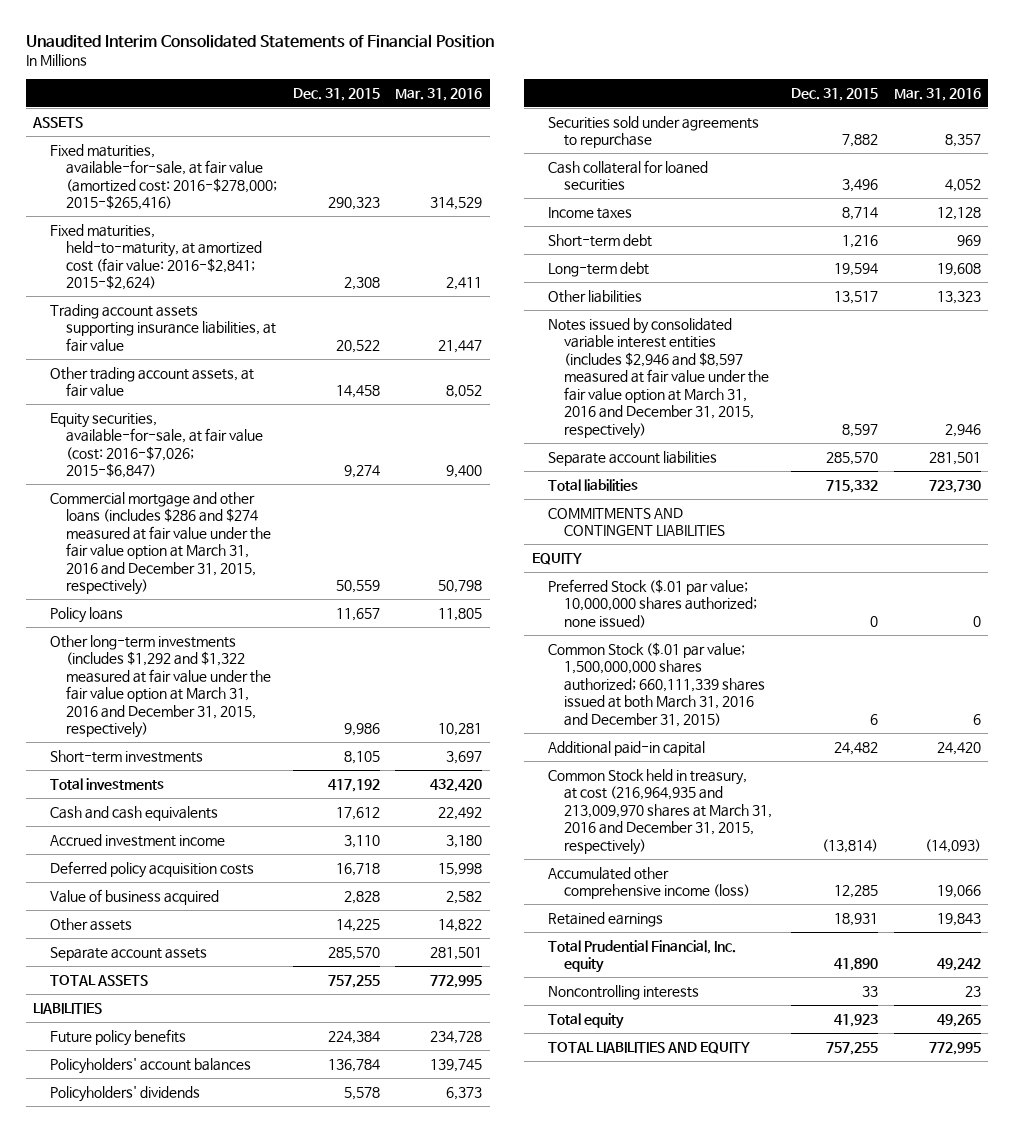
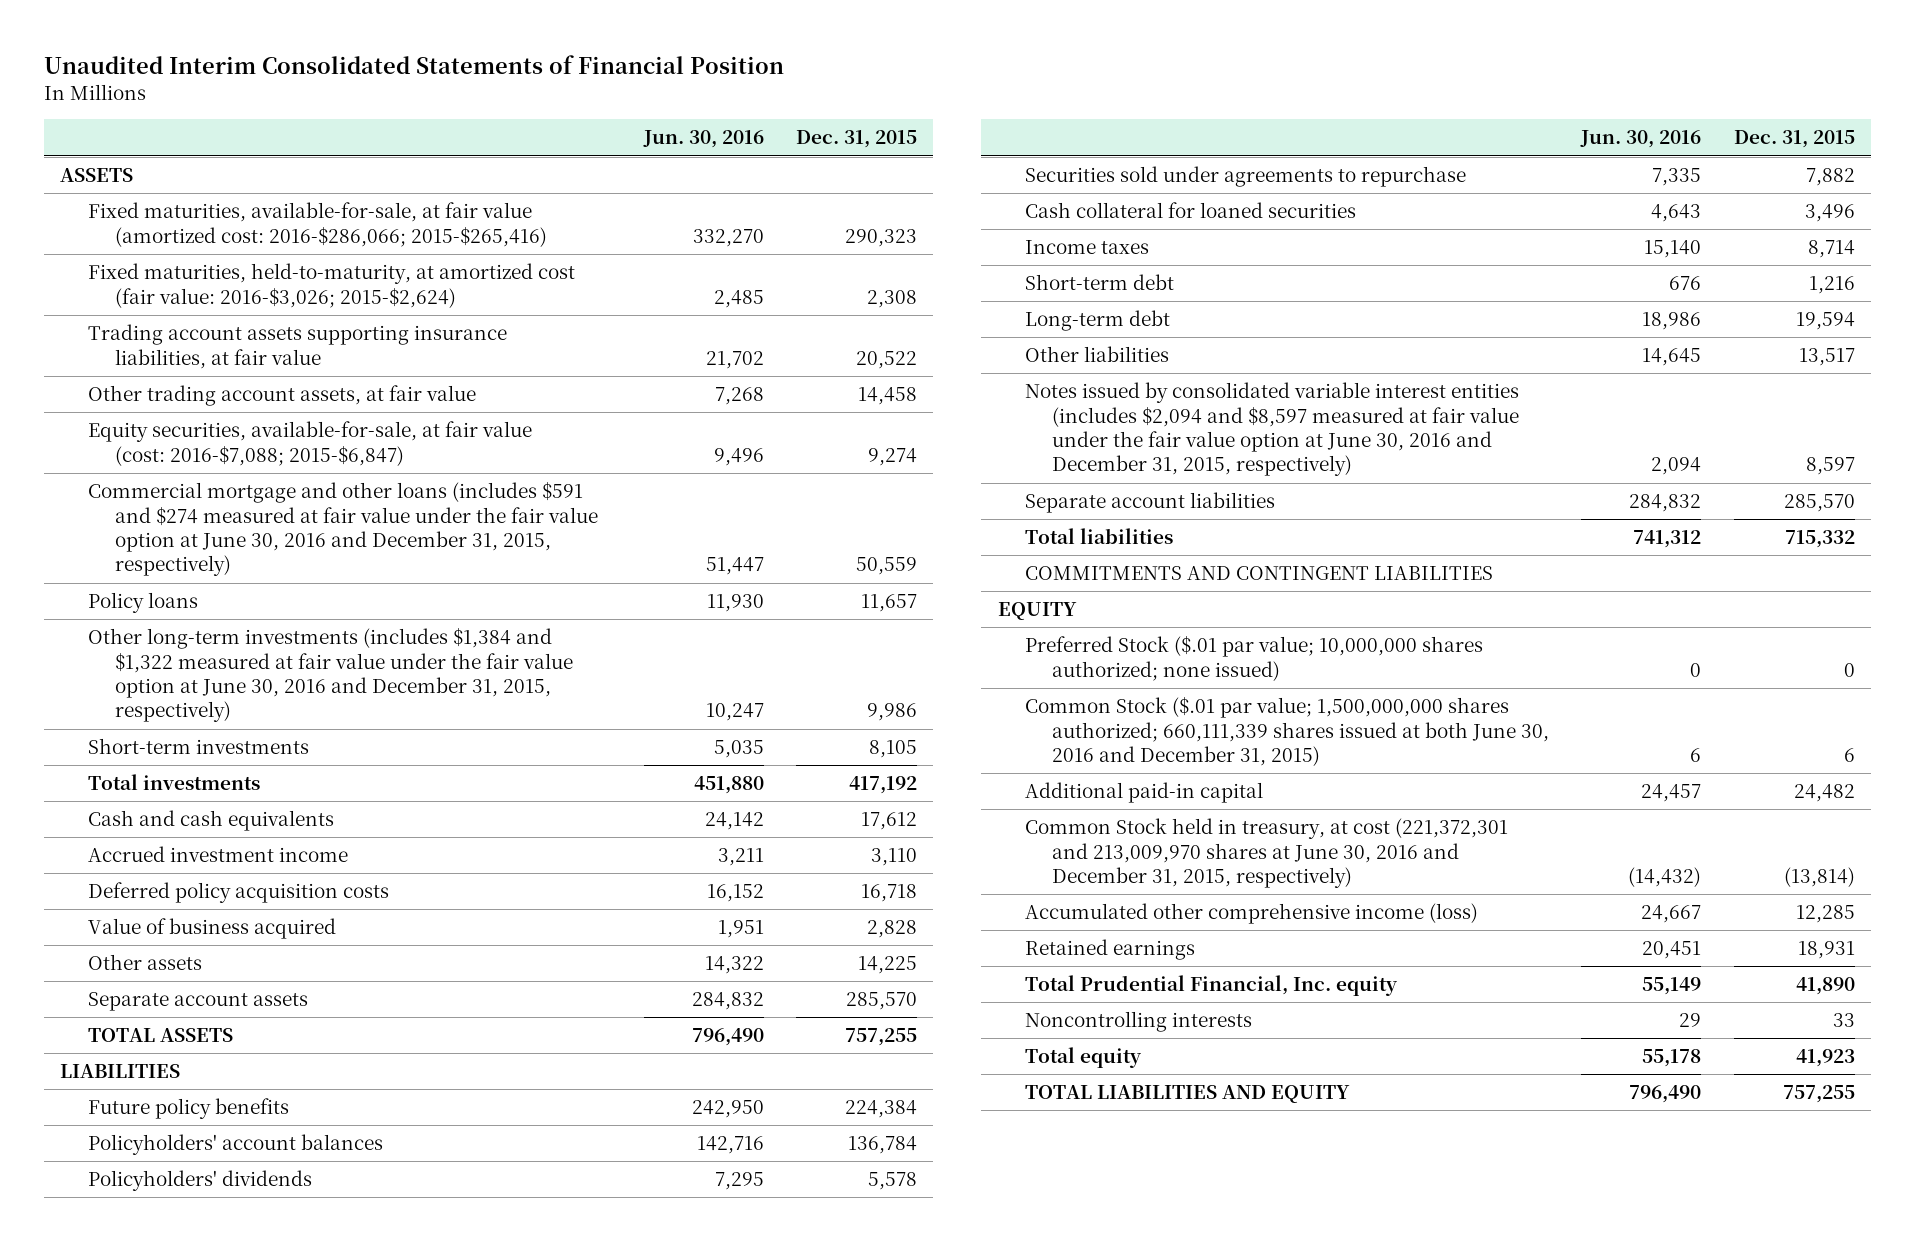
[395,87,483,101] Mar. 31, 2016 -> none
none -> [643,130,765,149] Jun. 30, 2016
[49,143,277,211] Fixed maturities, available-for-sale, at fair value (amortized cost: 2016-$278,000; 2015-$265,416) -> [87,202,547,247] Fixed maturities, available-for-sale, at fair value (amortized cost: 2016-$286,066; 2015-$265,416)
[49,223,262,291] Fixed maturities, held-to-maturity, at amortized cost (fair value: 2016-$2,841; 2015-$2,624) -> [87,263,575,308] Fixed maturities, held-to-maturity, at amortized cost (fair value: 2016-$3,026; 2015-$2,624)
[49,412,263,479] Equity securities, available-for-sale, at fair value (cost: 2016-$7,026; 2015-$6,847) -> [87,421,532,466] Equity securities, available-for-sale, at fair value (cost: 2016-$7,088; 2015-$6,847)
[49,491,271,596] Commercial mortgage and other loans (includes $286 and $274 measured at fair value under the fair value option at March 31, 2016 and December 31, 2015, respectively) -> [87,482,598,577] Commercial mortgage and other loans (includes $591 and $274 measured at fair value under the fair value option at June 30, 2016 and December 31, 2015, respectively)
[49,634,271,739] Other long-term investments (includes $1,292 and $1,322 measured at fair value under the fair value option at March 31, 2016 and December 31, 2015, respectively) -> [87,628,573,723] Other long-term investments (includes $1,384 and $1,322 measured at fair value under the fair value option at June 30, 2016 and December 31, 2015, respectively)
[548,317,770,439] Notes issued by consolidated variable interest entities (includes $2,946 and $8,597 measured at fair value under the fair value option at March 31, 2016 and December 31, 2015, respectively) -> [1024,382,1520,477] Notes issued by consolidated variable interest entities (includes $2,094 and $8,597 measured at fair value under the fair value option at June 30, 2016 and December 31, 2015, respectively)
[548,641,766,727] Common Stock ($.01 par value; 1,500,000,000 shares authorized; 660,111,339 shares issued at both March 31, 2016 and December 31, 2015) -> [1024,697,1550,766] Common Stock ($.01 par value; 1,500,000,000 shares authorized; 660,111,339 shares issued at both June 30, 2016 and December 31, 2015)
[548,768,773,855] Common Stock held in treasury, at cost (216,964,935 and 213,009,970 shares at March 31, 2016 and December 31, 2015, respectively) -> [1024,818,1508,888] Common Stock held in treasury, at cost (221,372,301 and 213,009,970 shares at June 30, 2016 and December 31, 2015, respectively)

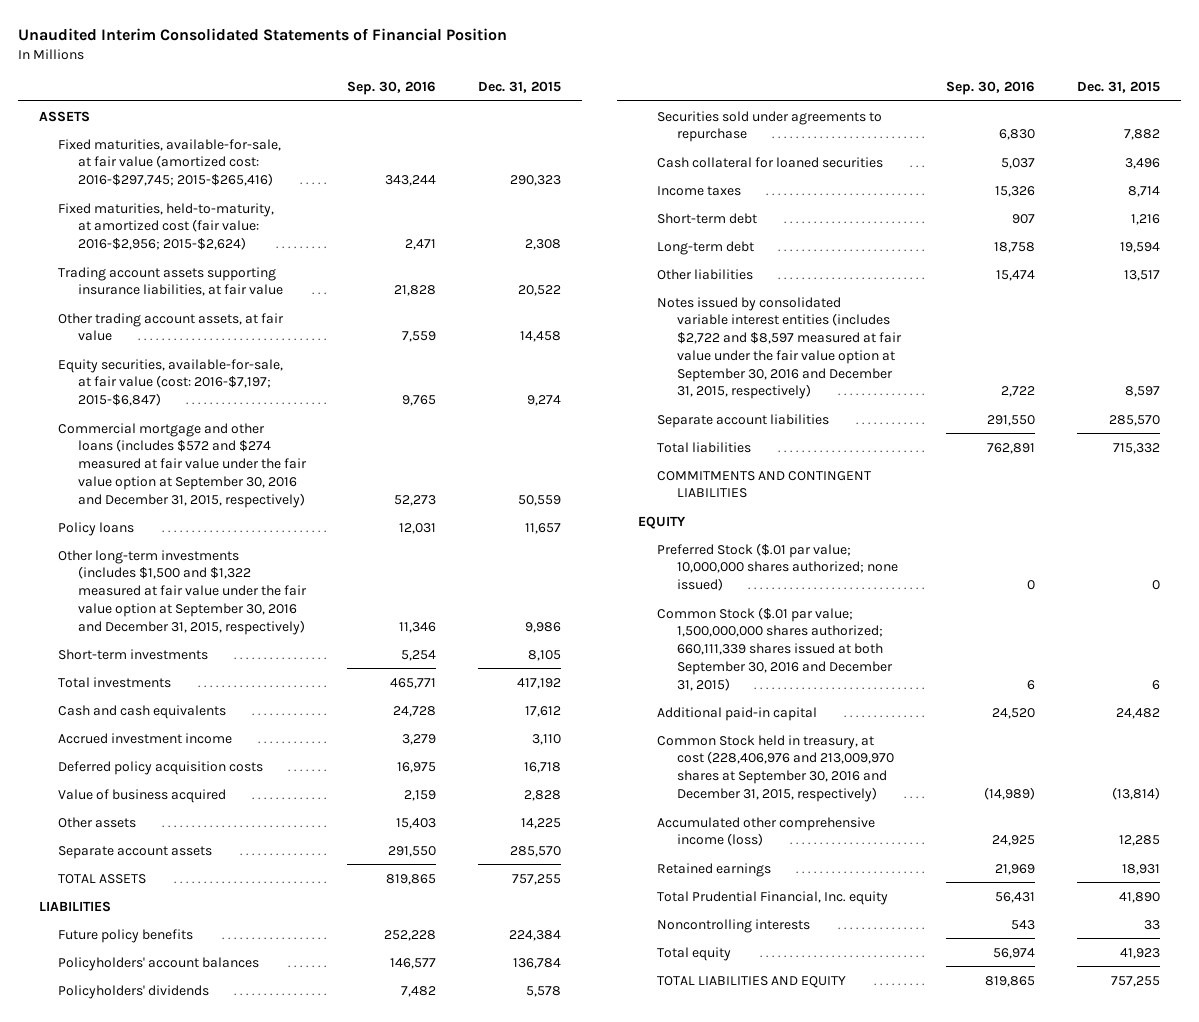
[643,130,765,149] Jun. 30, 2016 -> none
none -> [347,81,437,96] Sep. 30, 2016
[87,202,547,247] Fixed maturities, available-for-sale, at fair value (amortized cost: 2016-$286,066; 2015-$265,416) -> [58,138,282,187] Fixed maturities, available-for-sale, at fair value (amortized cost: 2016-$297,745; 2015-$265,416)
[87,263,575,308] Fixed maturities, held-to-maturity, at amortized cost (fair value: 2016-$3,026; 2015-$2,624) -> [58,202,275,251] Fixed maturities, held-to-maturity, at amortized cost (fair value: 2016-$2,956; 2015-$2,624)
[87,421,532,466] Equity securities, available-for-sale, at fair value (cost: 2016-$7,088; 2015-$6,847) -> [58,358,284,407] Equity securities, available-for-sale, at fair value (cost: 2016-$7,197; 2015-$6,847)
[87,482,598,577] Commercial mortgage and other loans (includes $591 and $274 measured at fair value under the fair value option at June 30, 2016 and December 31, 2015, respectively) -> [58,422,307,508] Commercial mortgage and other loans (includes $572 and $274 measured at fair value under the fair value option at September 30, 2016 and December 31, 2015, respectively)
[87,628,573,723] Other long-term investments (includes $1,384 and $1,322 measured at fair value under the fair value option at June 30, 2016 and December 31, 2015, respectively) -> [58,549,307,635] Other long-term investments (includes $1,500 and $1,322 measured at fair value under the fair value option at September 30, 2016 and December 31, 2015, respectively)
[1024,382,1520,477] Notes issued by consolidated variable interest entities (includes $2,094 and $8,597 measured at fair value under the fair value option at June 30, 2016 and December 31, 2015, respectively) -> [657,296,902,400] Notes issued by consolidated variable interest entities (includes $2,722 and $8,597 measured at fair value under the fair value option at September 30, 2016 and December 31, 2015, respectively)
[1024,697,1550,766] Common Stock ($.01 par value; 1,500,000,000 shares authorized; 660,111,339 shares issued at both June 30, 2016 and December 31, 2015) -> [657,606,893,691] Common Stock ($.01 par value; 1,500,000,000 shares authorized; 660,111,339 shares issued at both September 30, 2016 and December 31, 2015)
[1024,818,1508,888] Common Stock held in treasury, at cost (221,372,301 and 213,009,970 shares at June 30, 2016 and December 31, 2015, respectively) -> [657,734,894,802] Common Stock held in treasury, at cost (228,406,976 and 213,009,970 shares at September 30, 2016 and December 31, 2015, respectively)

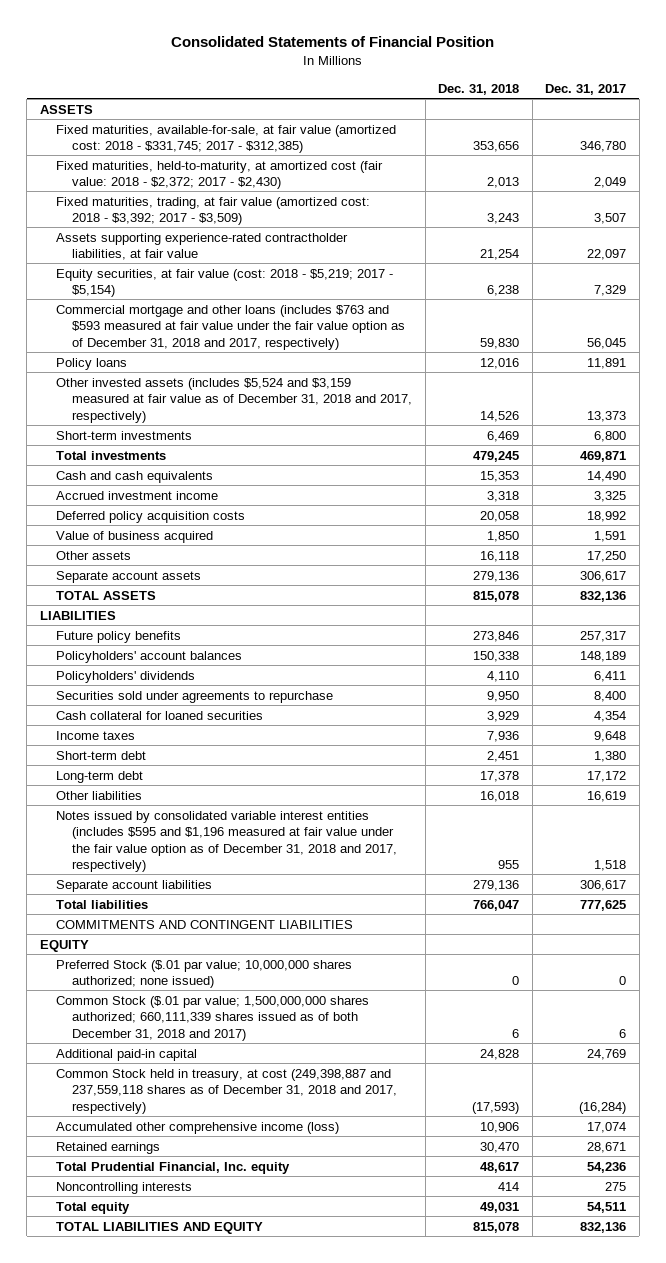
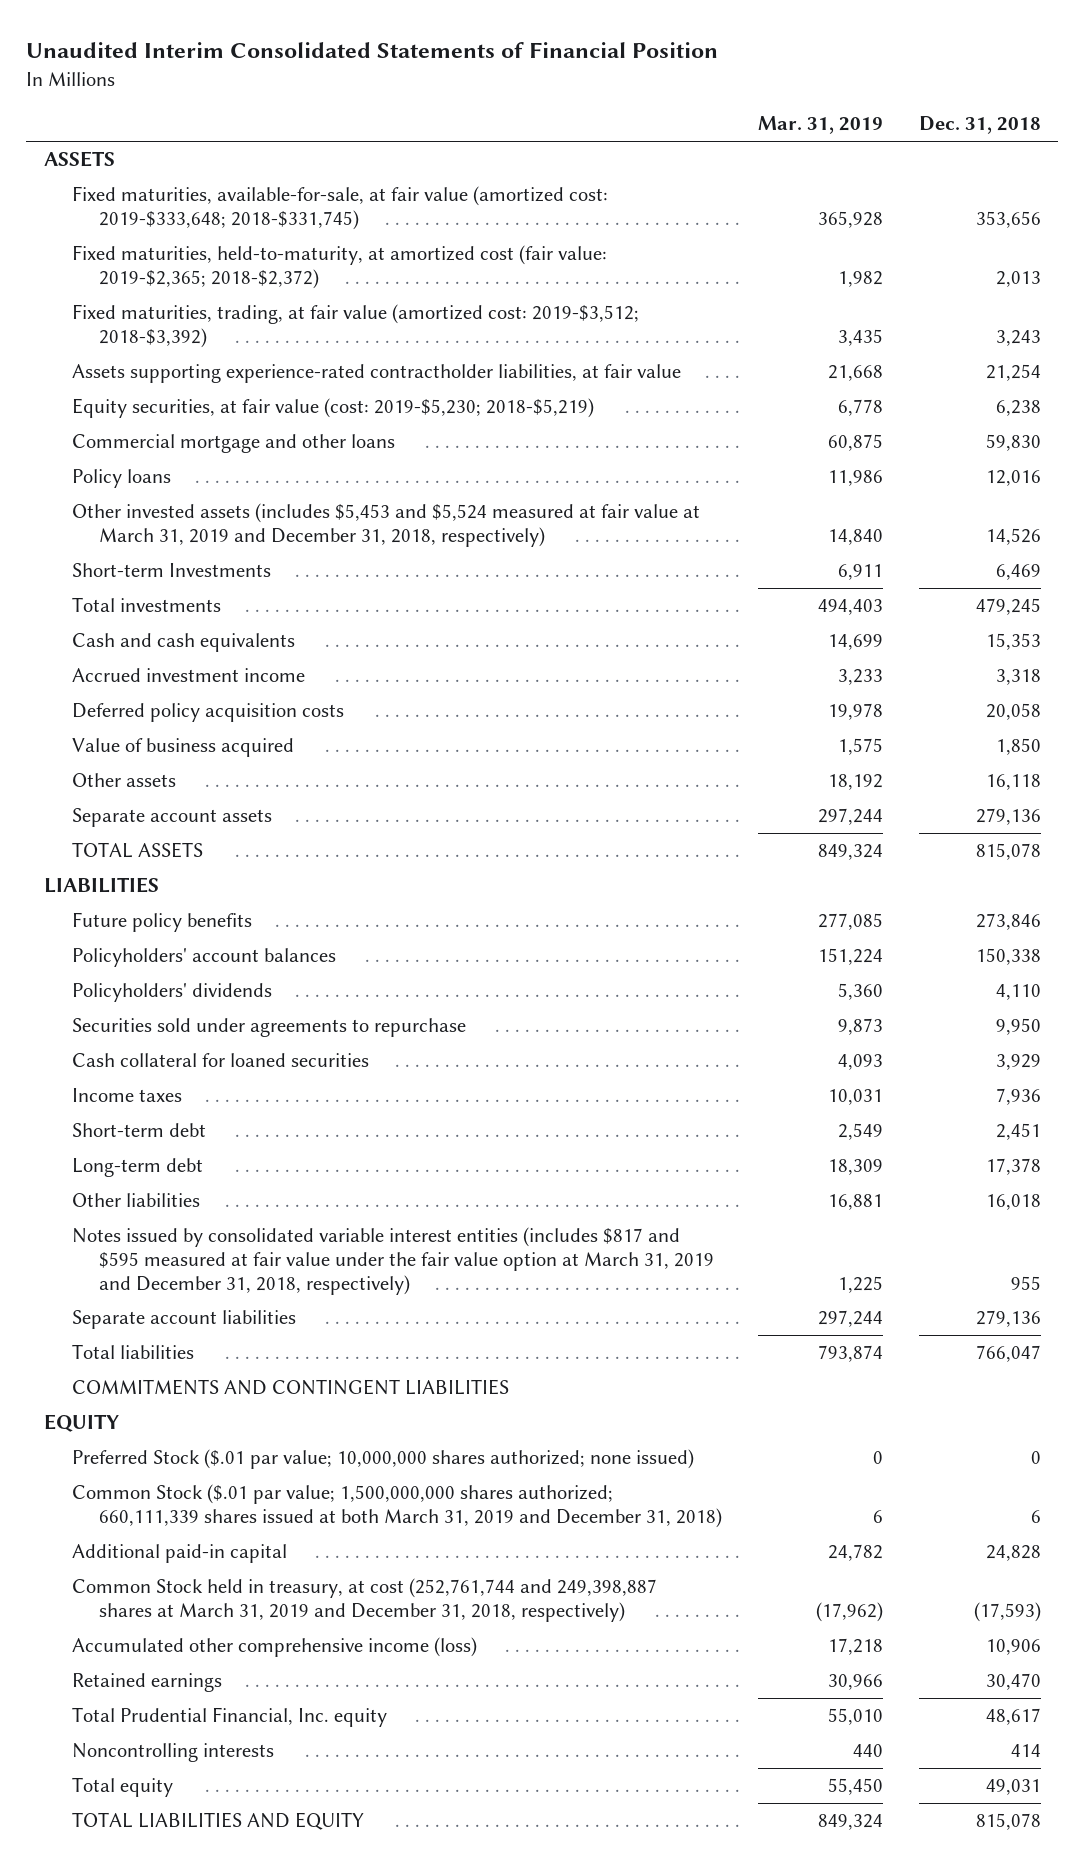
[171,36,495,48] Consolidated Statements of Financial Position -> [26,42,719,59] Unaudited Interim Consolidated Statements of Financial Position
[545,83,627,95] Dec. 31, 2017 -> none
none -> [758,116,884,135] Mar. 31, 2019
[55,124,396,154] Fixed maturities, available-for-sale, at fair value (amortized cost: 2018 - $331,745; 2017 - $312,385) -> [71,185,608,230] Fixed maturities, available-for-sale, at fair value (amortized cost: 2019-$333,648; 2018-$331,745)
[55,160,383,190] Fixed maturities, held-to-maturity, at amortized cost (fair value: 2018 - $2,372; 2017 - $2,430) -> [71,244,607,289] Fixed maturities, held-to-maturity, at amortized cost (fair value: 2019-$2,365; 2018-$2,372)
[55,196,370,226] Fixed maturities, trading, at fair value (amortized cost: 2018 - $3,392; 2017 - $3,509) -> [71,303,639,348] Fixed maturities, trading, at fair value (amortized cost: 2019-$3,512; 2018-$3,392)
[55,268,393,298] Equity securities, at fair value (cost: 2018 - $5,219; 2017 - $5,154) -> [71,397,594,418] Equity securities, at fair value (cost: 2019-$5,230; 2018-$5,219)
[55,304,406,350] Commercial mortgage and other loans (includes $763 and $593 measured at fair value under the fair value option as of December 31, 2018 and 2017, respectively) -> [71,433,395,453] Commercial mortgage and other loans
[55,377,413,423] Other invested assets (includes $5,524 and $3,159 measured at fair value as of December 31, 2018 and 2017, respectively) -> [71,502,700,547] Other invested assets (includes $5,453 and $5,524 measured at fair value at March 31, 2019 and December 31, 2018, respectively)
[55,430,192,440] Short-term investments -> [71,562,271,577] Short-term Investments
[55,810,398,873] Notes issued by consolidated variable interest entities (includes $595 and $1,196 measured at fair value under the fair value option as of December 31, 2018 and 2017, respectively) -> [71,1226,715,1295] Notes issued by consolidated variable interest entities (includes $817 and $595 measured at fair value under the fair value option at March 31, 2019 and December 31, 2018, respectively)
[55,995,369,1041] Common Stock ($.01 par value; 1,500,000,000 shares authorized; 660,111,339 shares issued as of both December 31, 2018 and 2017) -> [71,1483,723,1528] Common Stock ($.01 par value; 1,500,000,000 shares authorized; 660,111,339 shares issued at both March 31, 2019 and December 31, 2018)
[55,1068,398,1114] Common Stock held in treasury, at cost (249,398,887 and 237,559,118 shares as of December 31, 2018 and 2017, respectively) -> [71,1577,657,1622] Common Stock held in treasury, at cost (252,761,744 and 249,398,887 shares at March 31, 2019 and December 31, 2018, respectively)

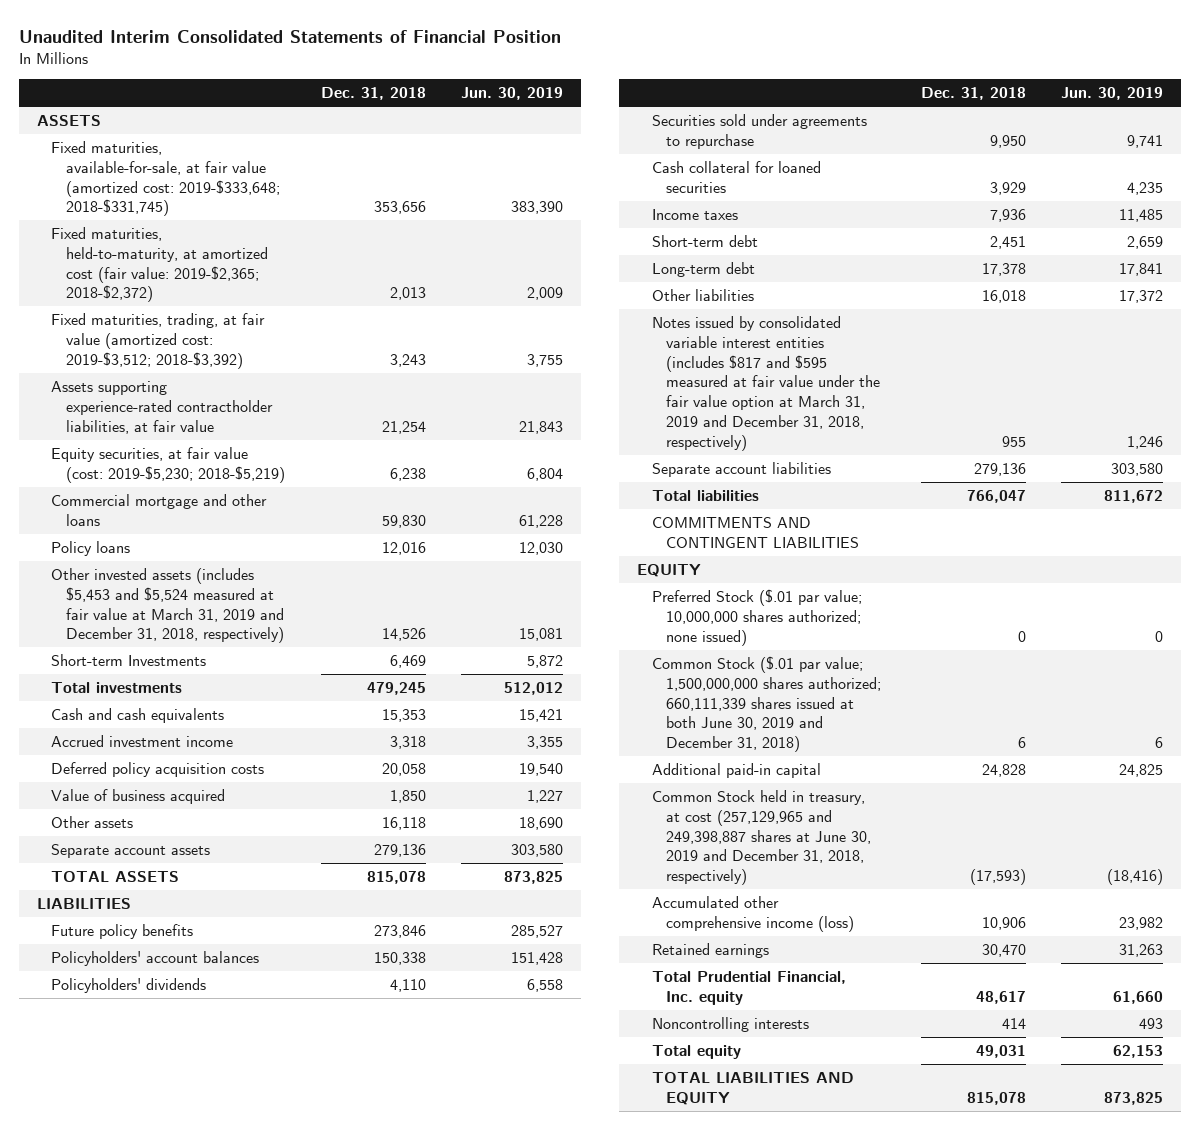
[758,116,884,135] Mar. 31, 2019 -> none
none -> [461,87,564,101] Jun. 30, 2019
[71,1483,723,1528] Common Stock ($.01 par value; 1,500,000,000 shares authorized; 660,111,339 shares issued at both March 31, 2019 and December 31, 2018) -> [651,655,882,753] Common Stock ($.01 par value; 1,500,000,000 shares authorized; 660,111,339 shares issued at both June 30, 2019 and December 31, 2018)
[71,1577,657,1622] Common Stock held in treasury, at cost (252,761,744 and 249,398,887 shares at March 31, 2019 and December 31, 2018, respectively) -> [651,789,872,886] Common Stock held in treasury, at cost (257,129,965 and 249,398,887 shares at June 30, 2019 and December 31, 2018, respectively)

